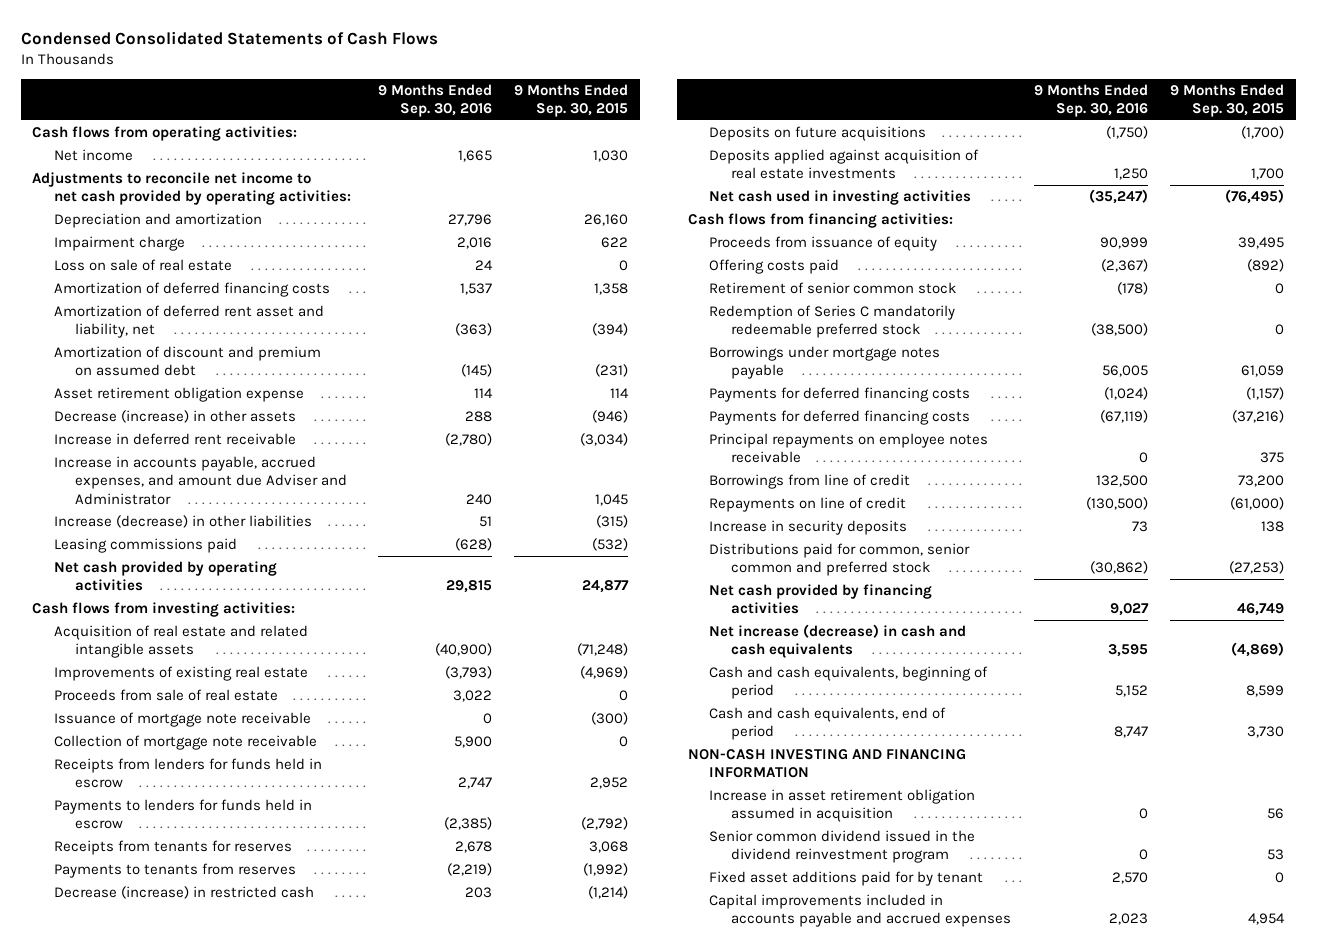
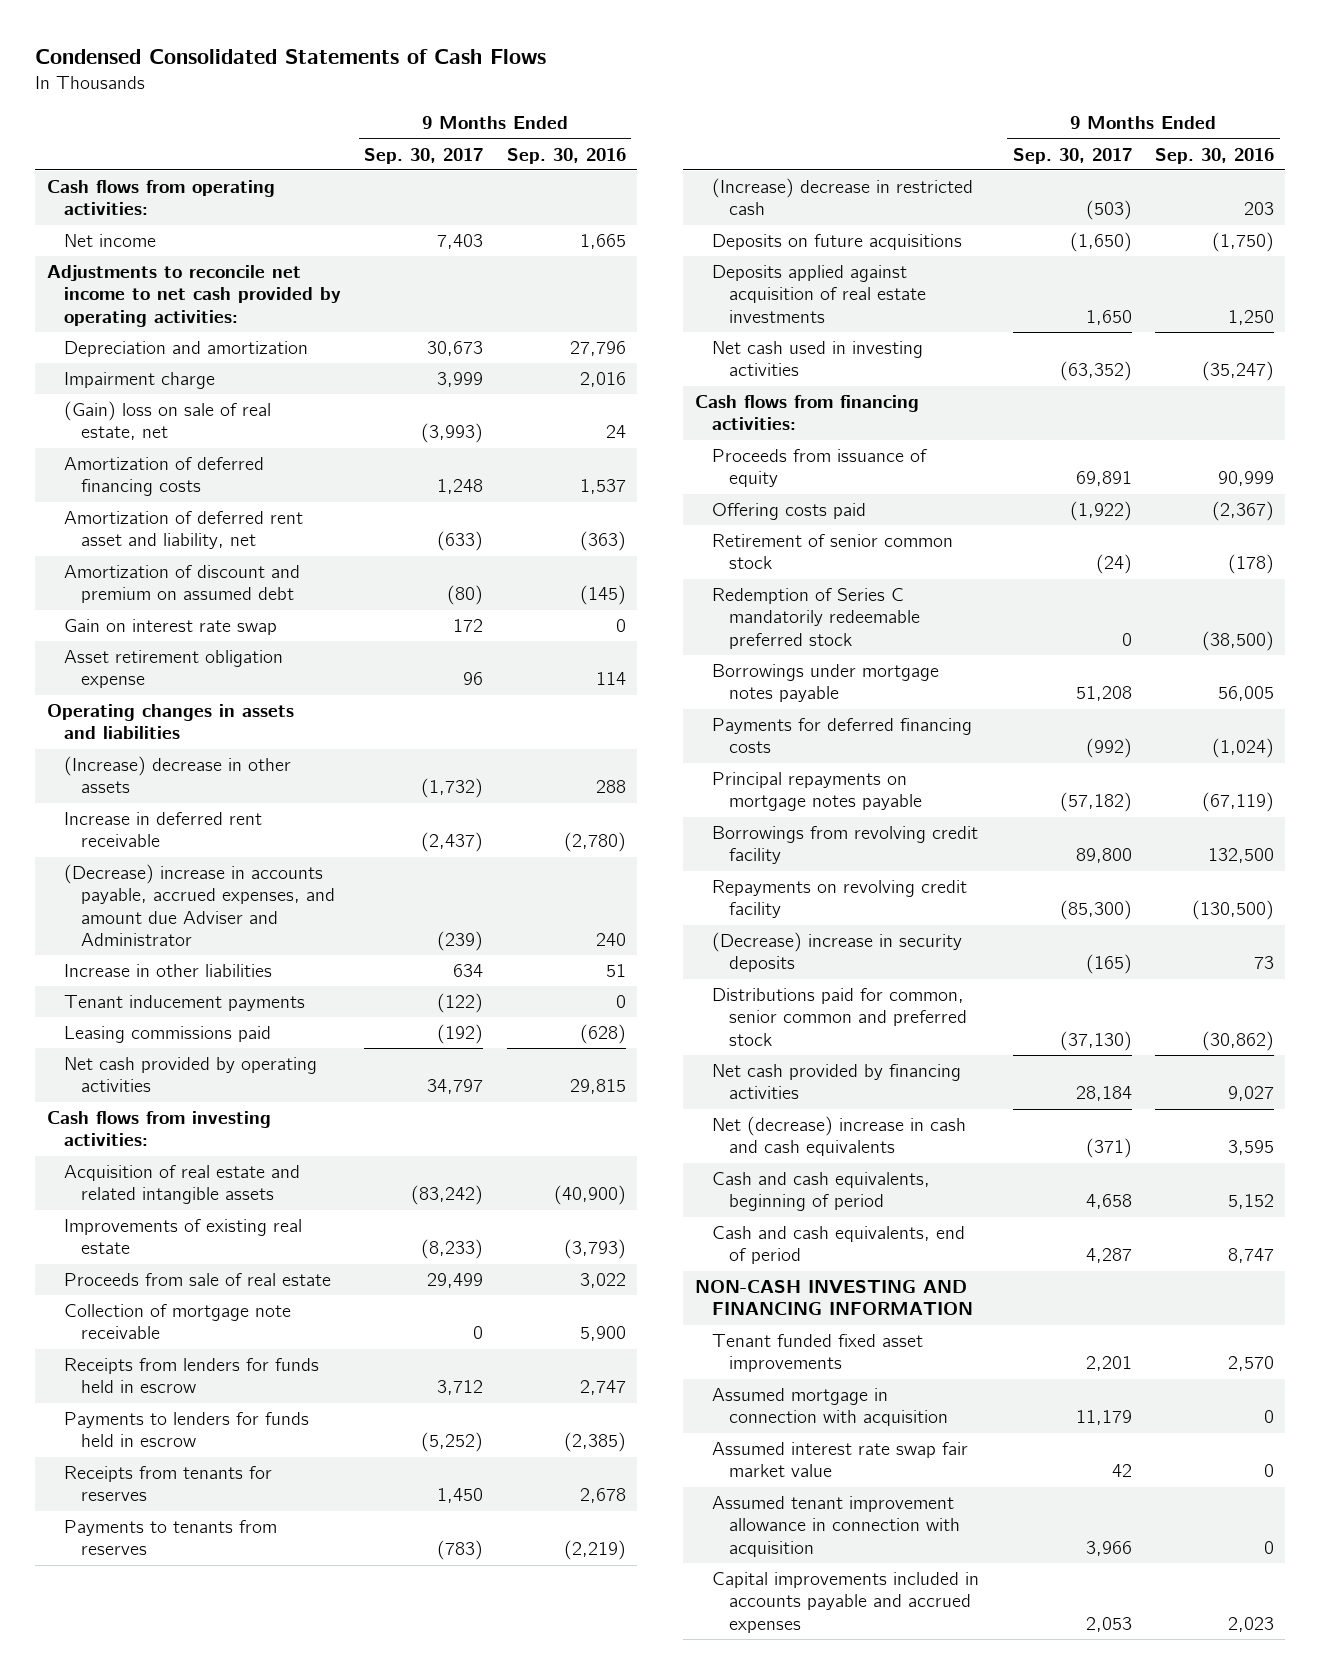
[514,83,629,118] 9 Months Ended Sep. 30, 2015 -> none
none -> [364,147,484,164] Sep. 30, 2017
[53,258,232,271] Loss on sale of real estate -> [64,400,272,441] (Gain) loss on sale of real estate, net
none -> [64,618,278,635] Gain on interest rate swap
none -> [46,703,294,740] Operating changes in assets and liabilities
[53,409,296,423] Decrease (increase) in other assets -> [64,755,292,794] (Increase) decrease in other assets
[53,455,348,505] Increase in accounts payable, accrued expenses, and amount due Adviser and Administrator -> [64,863,336,946] (Decrease) increase in accounts payable, accrued expenses, and amount due Adviser and Administrator
[53,514,312,528] Increase (decrease) in other liabilities -> [64,963,273,977] Increase in other liabilities
none -> [64,994,306,1011] Tenant inducement payments
[53,711,311,727] Issuance of mortgage note receivable -> none
[53,885,314,899] Decrease (increase) in restricted cash -> [712,177,974,216] (Increase) decrease in restricted cash
[709,432,989,464] Principal repayments on employee notes receivable -> none
[709,409,971,425] Payments for deferred financing costs -> [712,771,923,812] Principal repayments on mortgage notes payable
[709,473,911,489] Borrowings from line of credit -> [712,825,979,865] Borrowings from revolving credit facility
[709,496,907,512] Repayments on line of credit -> [712,879,968,919] Repayments on revolving credit facility
[709,519,908,535] Increase in security deposits -> [712,931,963,973] (Decrease) increase in security deposits
[709,623,967,659] Net increase (decrease) in cash and cash equivalents -> [712,1115,967,1157] Net (decrease) increase in cash and cash equivalents
[709,788,976,823] Increase in asset retirement obligation assumed in acquisition -> none
[709,829,976,864] Senior common dividend issued in the dividend reinvestment program -> none
[709,870,984,886] Fixed asset additions paid for by tenant -> [712,1333,924,1373] Tenant funded fixed asset improvements
none -> [712,1387,949,1427] Assumed mortgage in connection with acquisition
none -> [712,1441,969,1478] Assumed interest rate swap fair market value
none -> [712,1495,961,1557] Assumed tenant improvement allowance in connection with acquisition

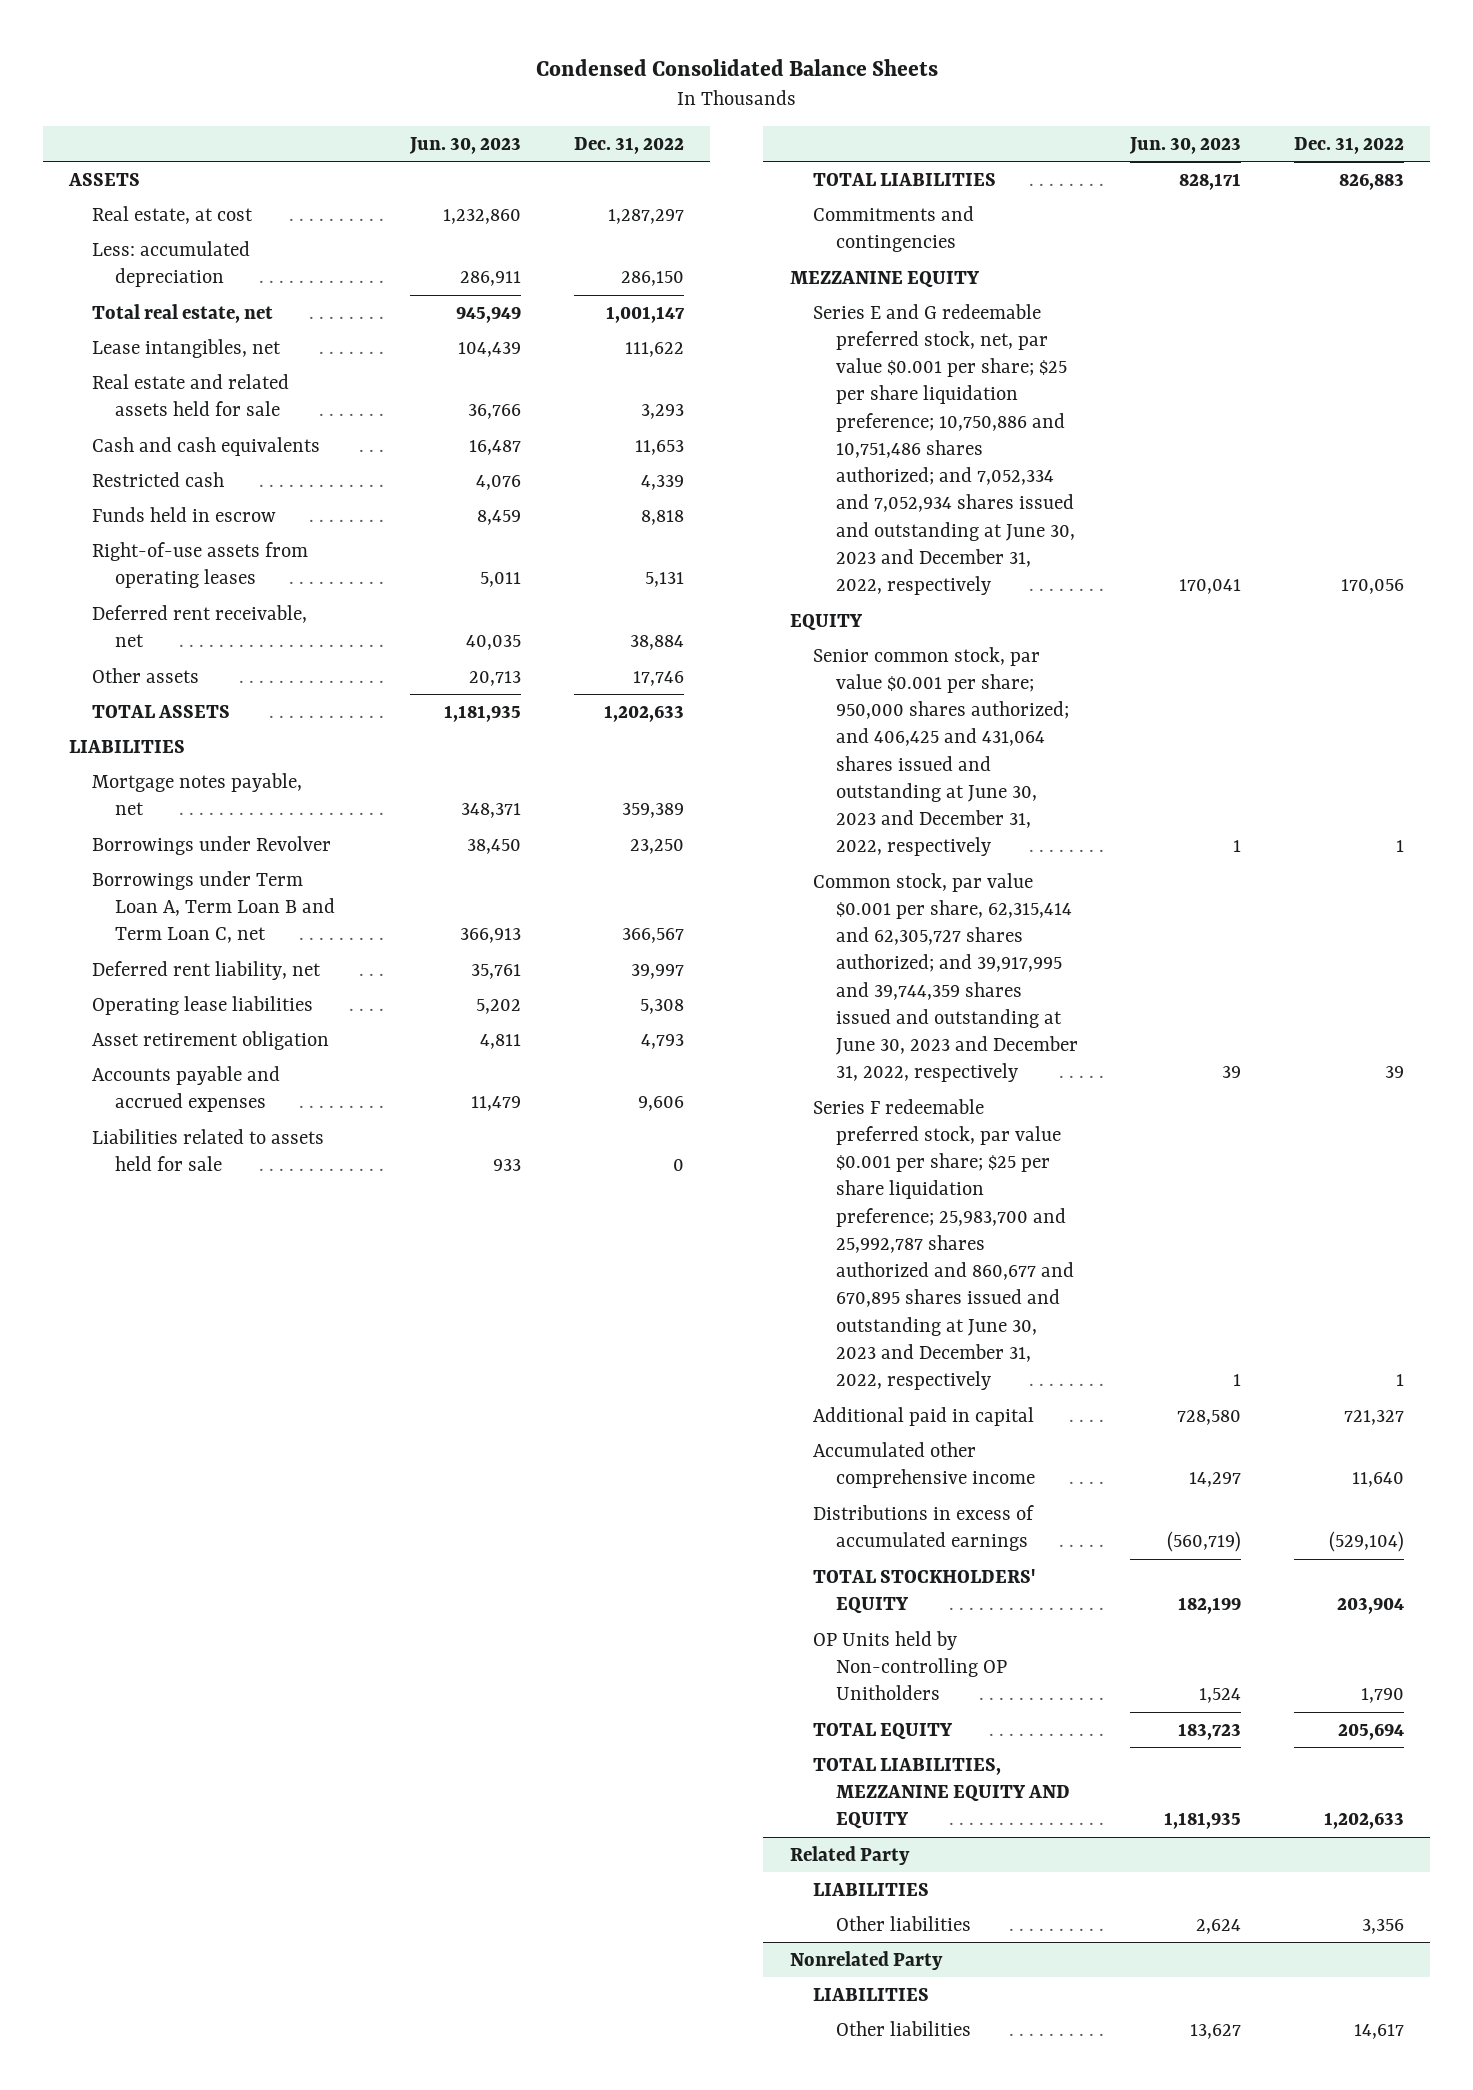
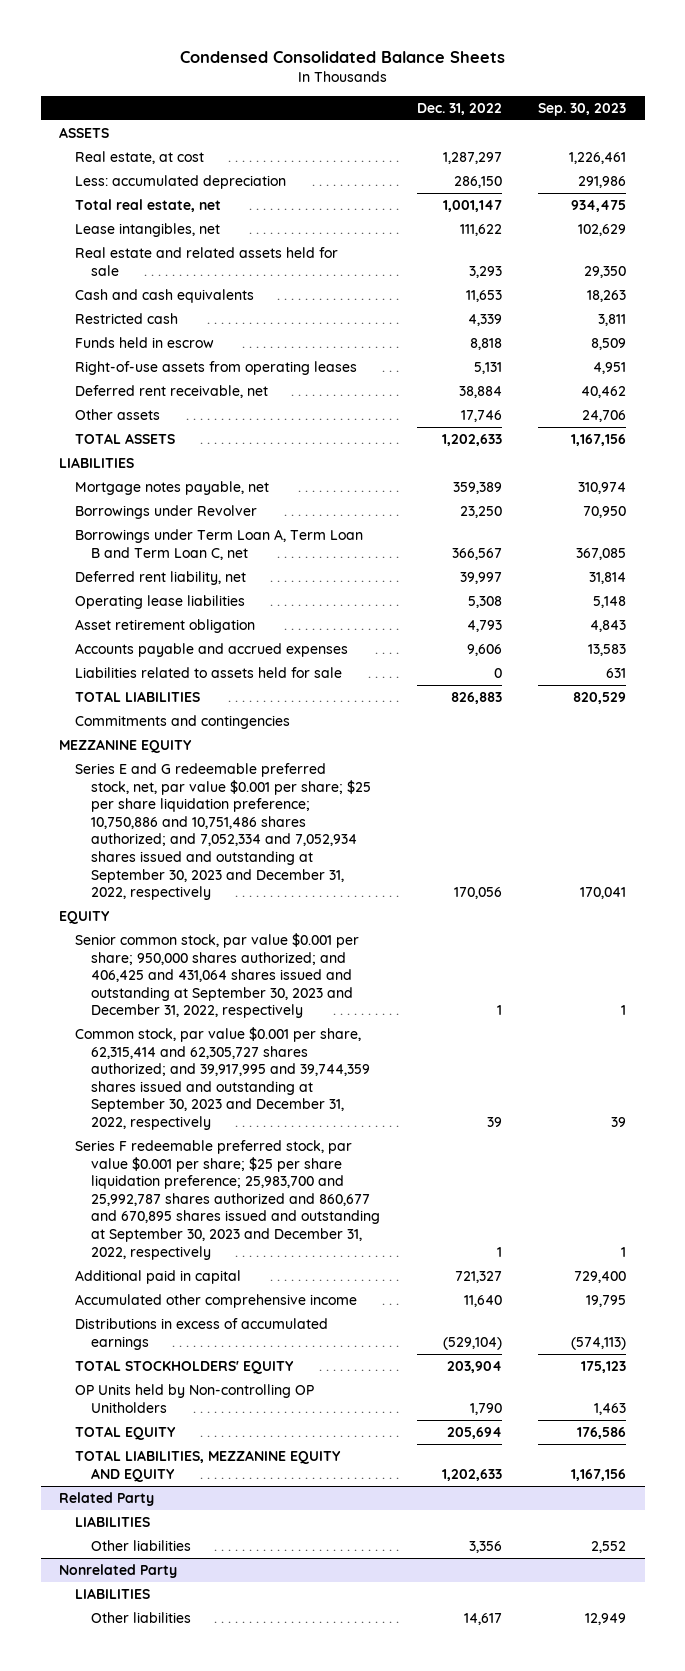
[408,136,521,154] Jun. 30, 2023 -> none
none -> [538,102,627,116] Sep. 30, 2023
[812,303,1075,595] Series E and G redeemable preferred stock, net, par value $0.001 per share; $25 per share liquidation preference; 10,750,886 and 10,751,486 shares authorized; and 7,052,334 and 7,052,934 shares issued and outstanding at June 30, 2023 and December 31, 2022, respectively -> [75,763,372,901] Series E and G redeemable preferred stock, net, par value $0.001 per share; $25 per share liquidation preference; 10,750,886 and 10,751,486 shares authorized; and 7,052,334 and 7,052,934 shares issued and outstanding at September 30, 2023 and December 31, 2022, respectively
[812,646,1069,857] Senior common stock, par value $0.001 per share; 950,000 shares authorized; and 406,425 and 431,064 shares issued and outstanding at June 30, 2023 and December 31, 2022, respectively -> [75,933,360,1019] Senior common stock, par value $0.001 per share; 950,000 shares authorized; and 406,425 and 431,064 shares issued and outstanding at September 30, 2023 and December 31, 2022, respectively
[812,872,1078,1083] Common stock, par value $0.001 per share, 62,315,414 and 62,305,727 shares authorized; and 39,917,995 and 39,744,359 shares issued and outstanding at June 30, 2023 and December 31, 2022, respectively -> [75,1027,371,1131] Common stock, par value $0.001 per share, 62,315,414 and 62,305,727 shares authorized; and 39,917,995 and 39,744,359 shares issued and outstanding at September 30, 2023 and December 31, 2022, respectively
[812,1098,1074,1390] Series F redeemable preferred stock, par value $0.001 per share; $25 per share liquidation preference; 25,983,700 and 25,992,787 shares authorized and 860,677 and 670,895 shares issued and outstanding at June 30, 2023 and December 31, 2022, respectively -> [75,1140,381,1260] Series F redeemable preferred stock, par value $0.001 per share; $25 per share liquidation preference; 25,983,700 and 25,992,787 shares authorized and 860,677 and 670,895 shares issued and outstanding at September 30, 2023 and December 31, 2022, respectively

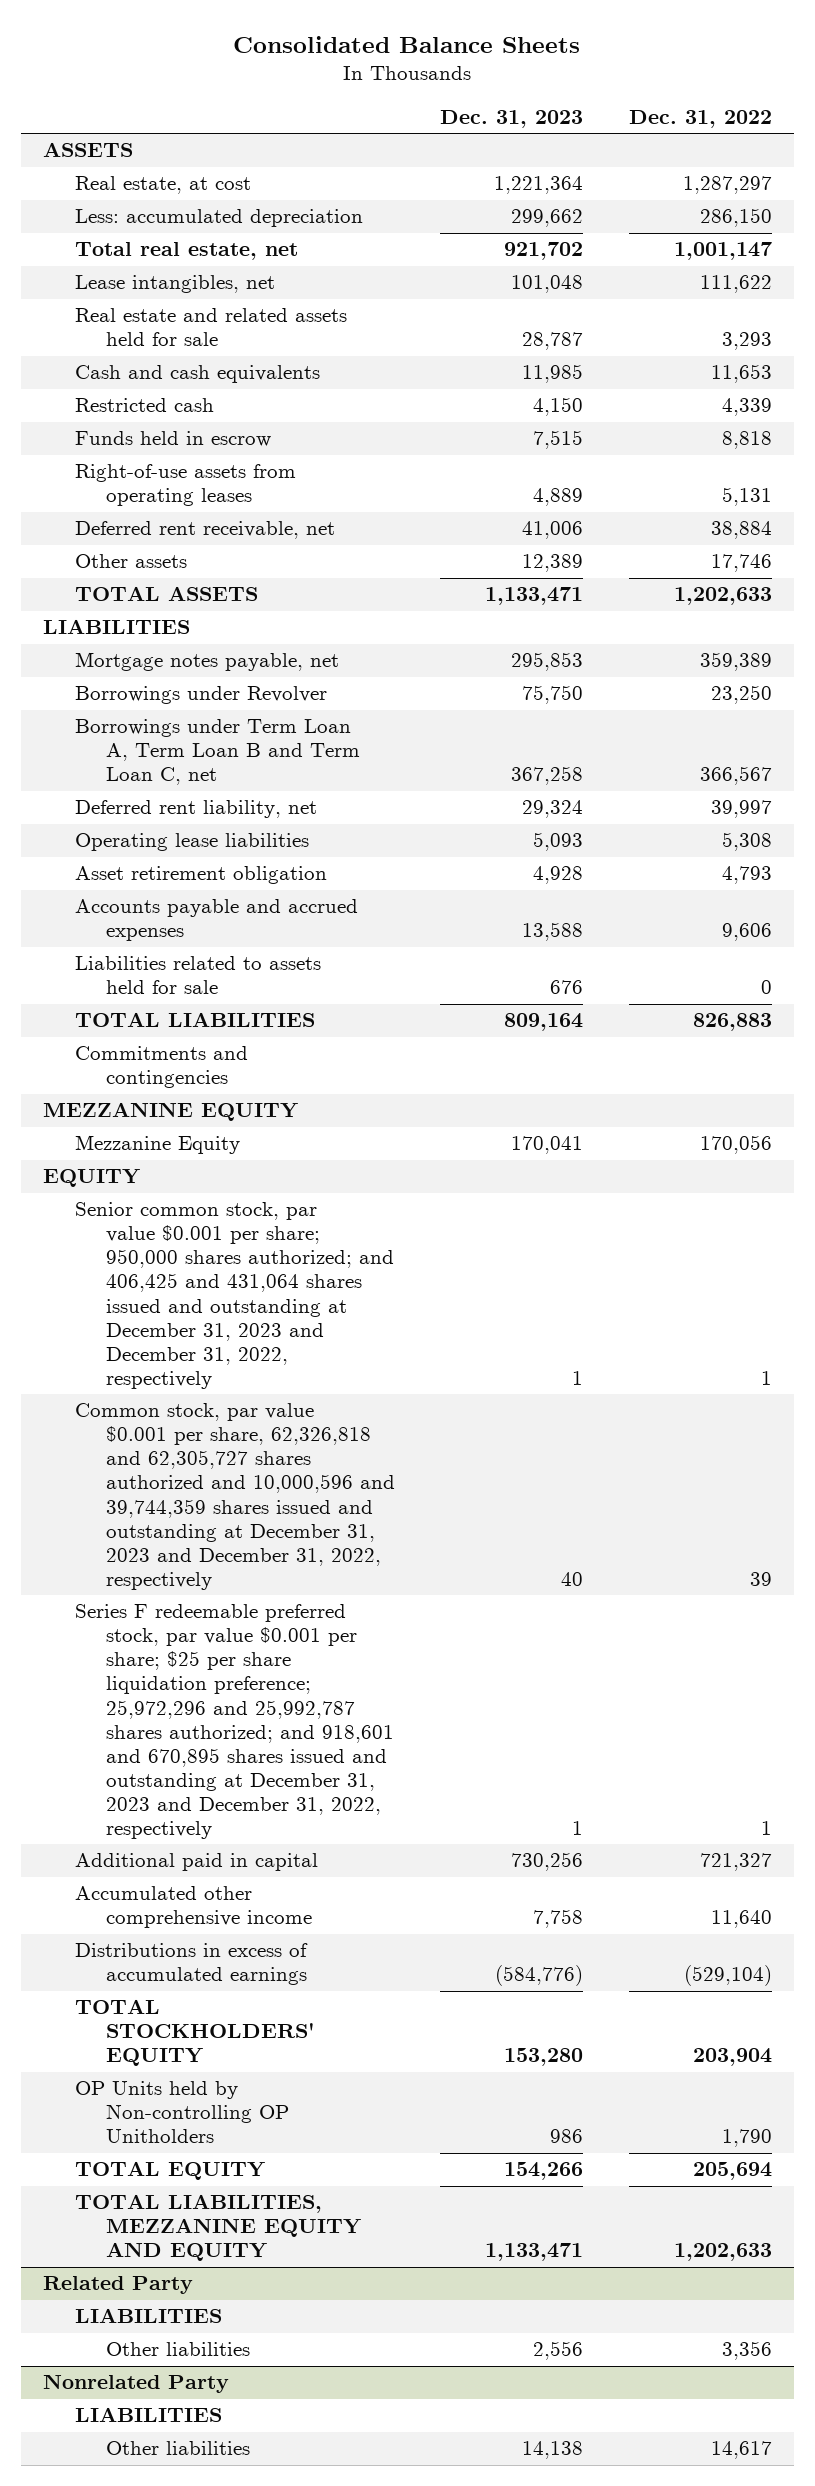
[179,50,505,63] Condensed Consolidated Balance Sheets -> [233,35,581,53] Consolidated Balance Sheets
[538,102,627,116] Sep. 30, 2023 -> none
none -> [440,109,584,128] Dec. 31, 2023
[75,763,372,901] Series E and G redeemable preferred stock, net, par value $0.001 per share; $25 per share liquidation preference; 10,750,886 and 10,751,486 shares authorized; and 7,052,334 and 7,052,934 shares issued and outstanding at September 30, 2023 and December 31, 2022, respectively -> [74,1135,240,1155] Mezzanine Equity
[75,933,360,1019] Senior common stock, par value $0.001 per share; 950,000 shares authorized; and 406,425 and 431,064 shares issued and outstanding at September 30, 2023 and December 31, 2022, respectively -> [74,1202,395,1389] Senior common stock, par value $0.001 per share; 950,000 shares authorized; and 406,425 and 431,064 shares issued and outstanding at December 31, 2023 and December 31, 2022, respectively
[75,1027,371,1131] Common stock, par value $0.001 per share, 62,315,414 and 62,305,727 shares authorized; and 39,917,995 and 39,744,359 shares issued and outstanding at September 30, 2023 and December 31, 2022, respectively -> [74,1403,396,1590] Common stock, par value $0.001 per share, 62,326,818 and 62,305,727 shares authorized and 10,000,596 and 39,744,359 shares issued and outstanding at December 31, 2023 and December 31, 2022, respectively
[75,1140,381,1260] Series F redeemable preferred stock, par value $0.001 per share; $25 per share liquidation preference; 25,983,700 and 25,992,787 shares authorized and 860,677 and 670,895 shares issued and outstanding at September 30, 2023 and December 31, 2022, respectively -> [74,1604,395,1839] Series F redeemable preferred stock, par value $0.001 per share; $25 per share liquidation preference; 25,972,296 and 25,992,787 shares authorized; and 918,601 and 670,895 shares issued and outstanding at December 31, 2023 and December 31, 2022, respectively

